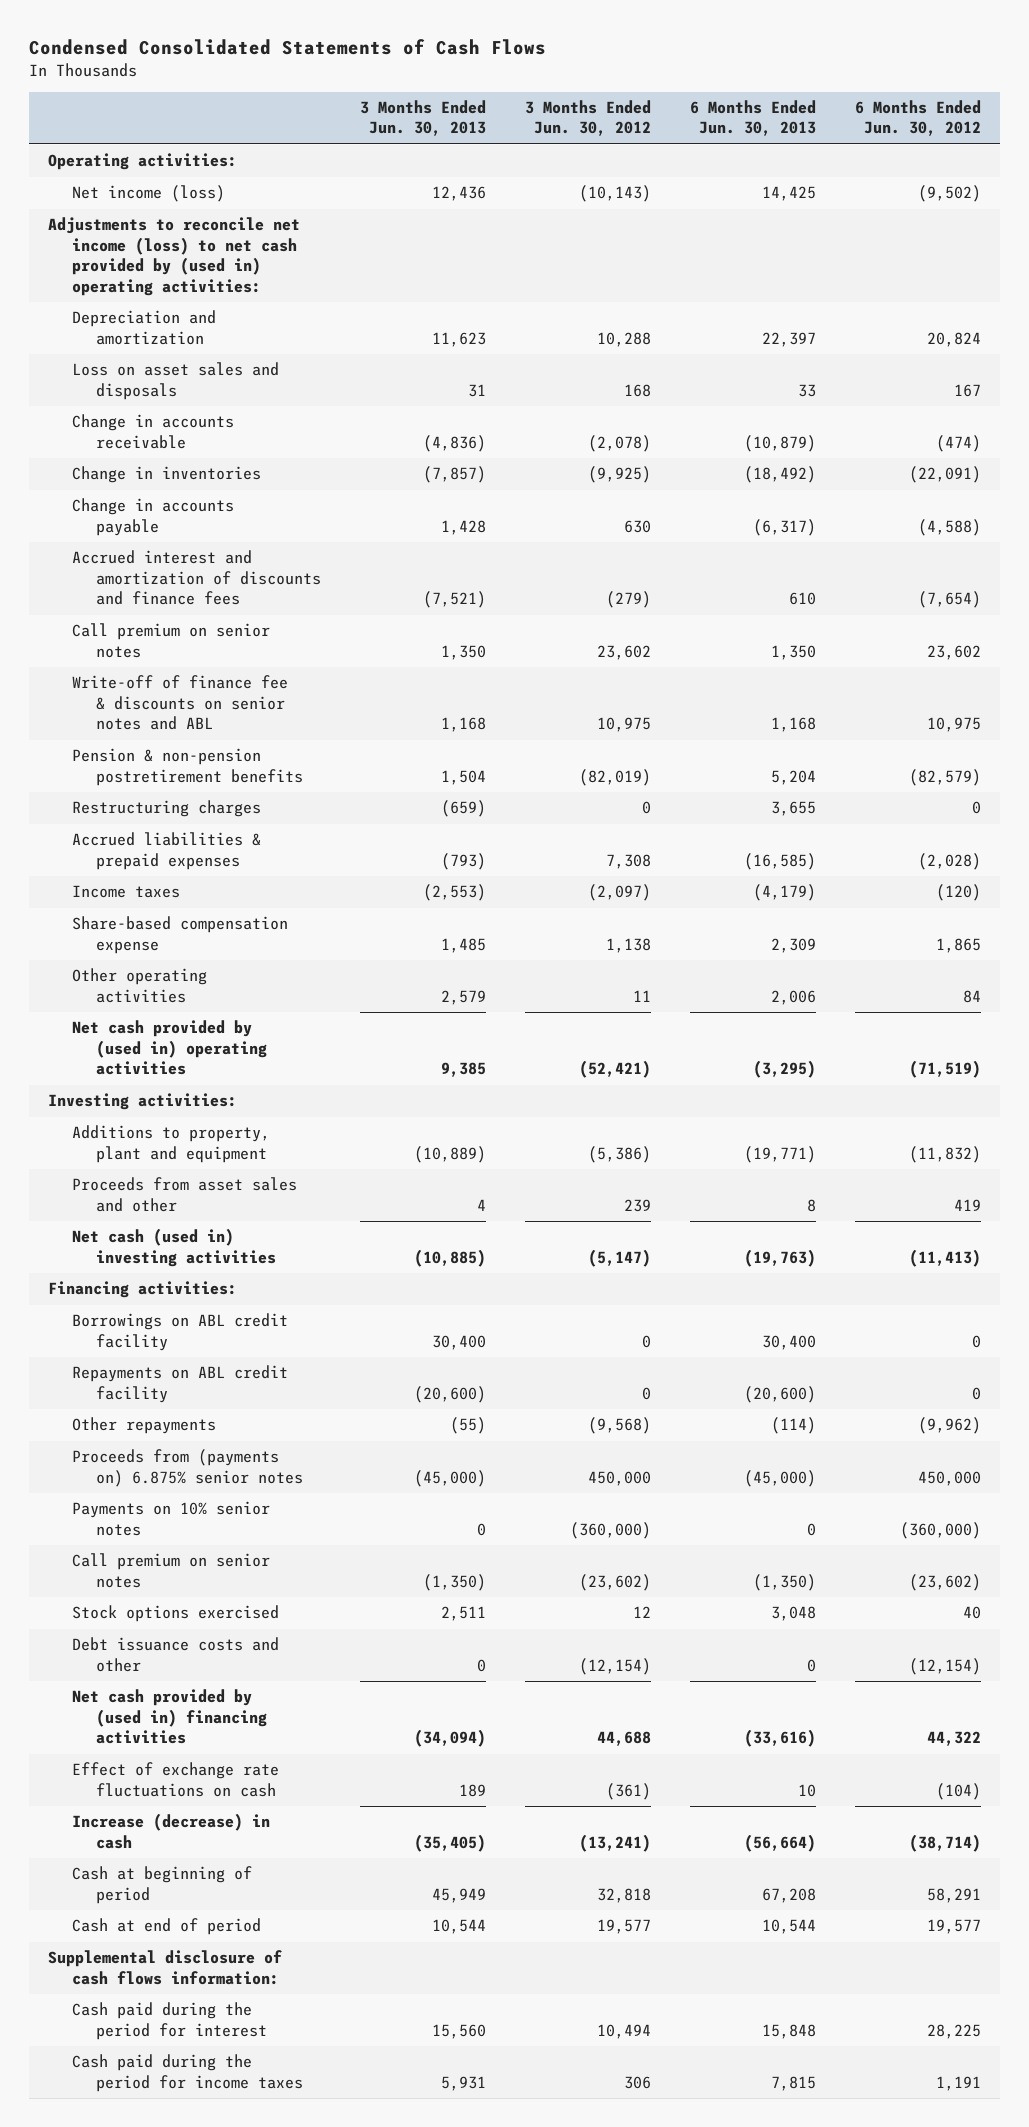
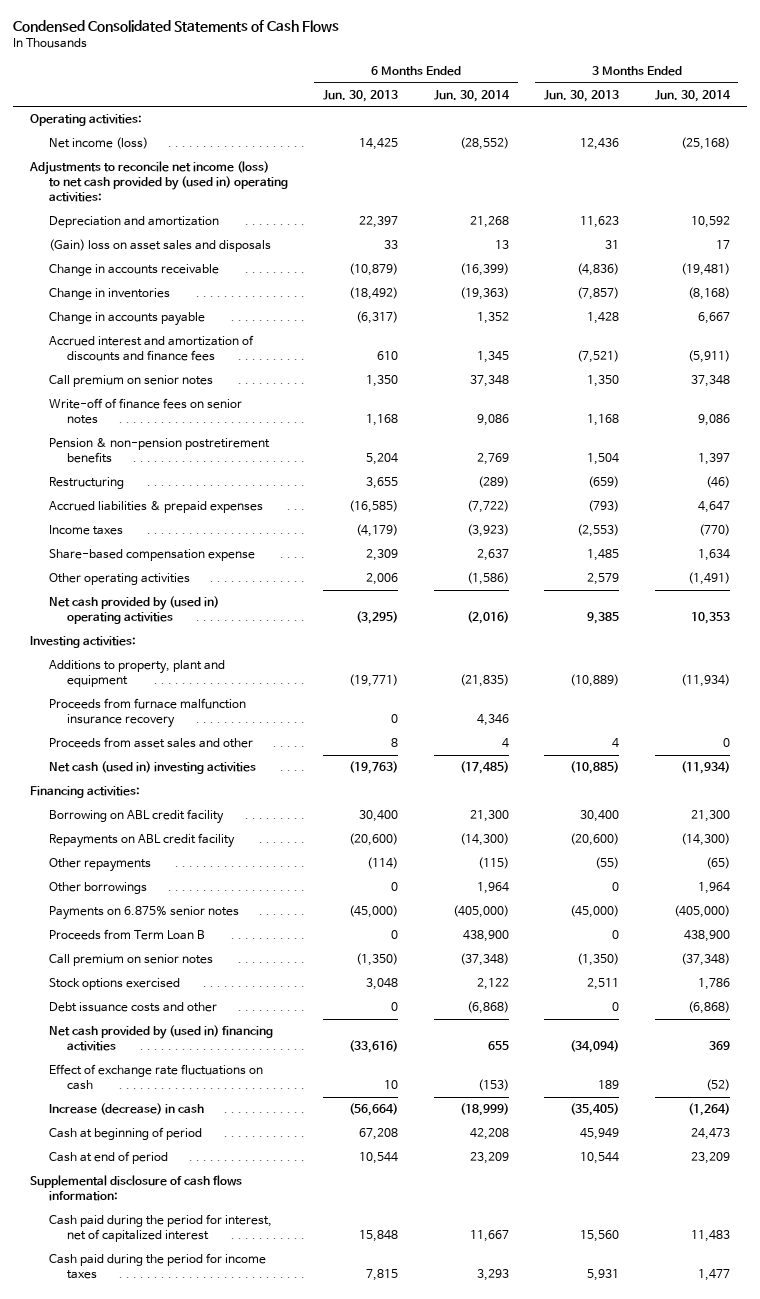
[525,99,652,137] 3 Months Ended Jun. 30, 2012 -> none
[854,99,981,137] 6 Months Ended Jun. 30, 2012 -> none
none -> [433,89,510,102] Jun. 30, 2014
none -> [654,89,731,102] Jun. 30, 2014
[72,362,280,400] Loss on asset sales and disposals -> [48,239,271,253] (Gain) loss on asset sales and disposals
[72,675,289,731] Write-off of finance fee & discounts on senior notes and ABL -> [48,398,242,425] Write-off of finance fees on senior notes
[72,800,262,818] Restructuring charges -> [48,477,124,490] Restructuring
none -> [48,698,246,729] Proceeds from furnace malfunction insurance recovery
[72,1313,289,1351] Borrowings on ABL credit facility -> [48,809,224,825] Borrowing on ABL credit facility
[72,1501,271,1536] Payments on 10% senior notes -> none
none -> [48,882,147,895] Other borrowings
[72,1449,304,1487] Proceeds from (payments on) 6.875% senior notes -> [48,906,239,921] Payments on 6.875% senior notes
none -> [48,929,205,941] Proceeds from Term Loan B
[72,2002,268,2040] Cash paid during the period for interest -> [48,1214,272,1243] Cash paid during the period for interest, net of capitalized interest

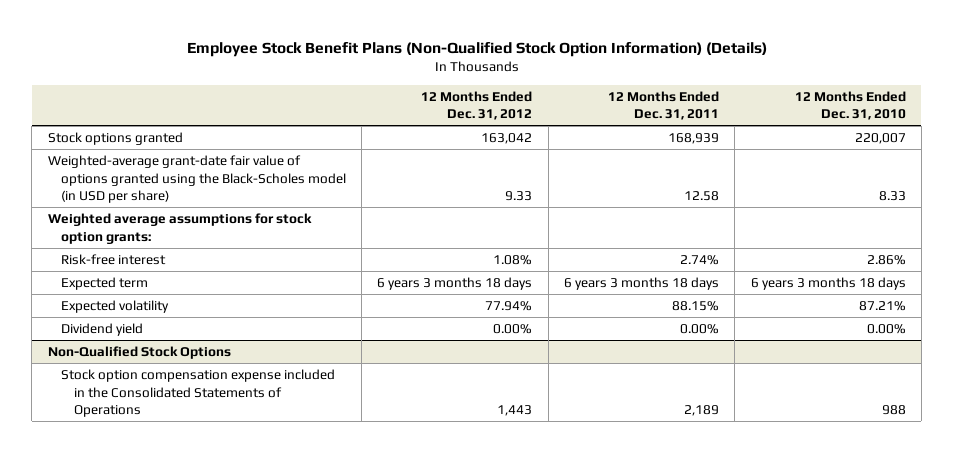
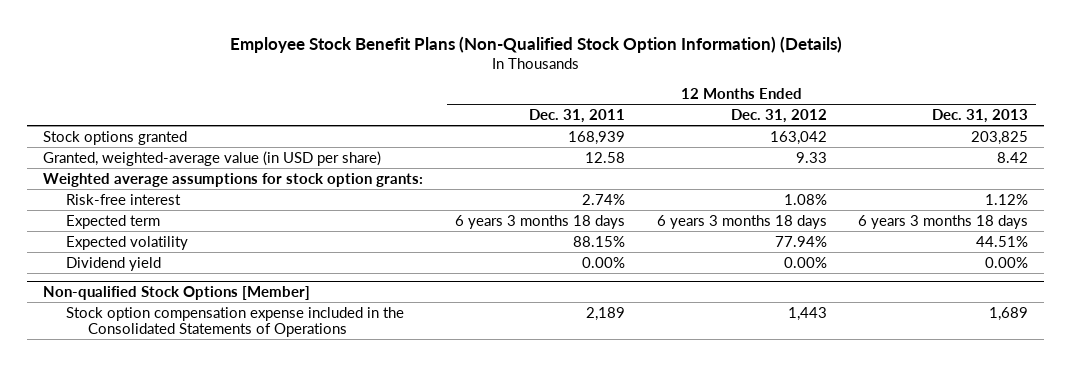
[794,90,906,121] 12 Months Ended Dec. 31, 2010 -> none
none -> [932,108,1029,123] Dec. 31, 2013
[47,154,346,204] Weighted-average grant-date fair value of options granted using the Black-Scholes model (in USD per share) -> [43,150,382,166] Granted, weighted-average value (in USD per share)
[47,345,231,359] Non-Qualified Stock Options -> [43,285,311,300] Non-qualified Stock Options [Member]

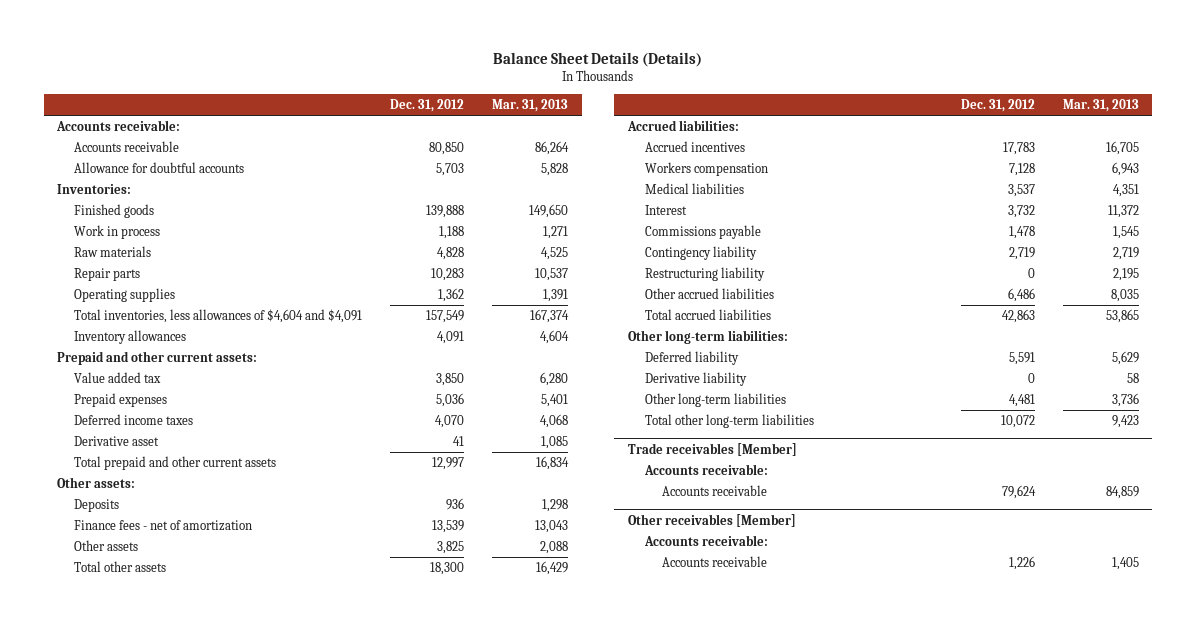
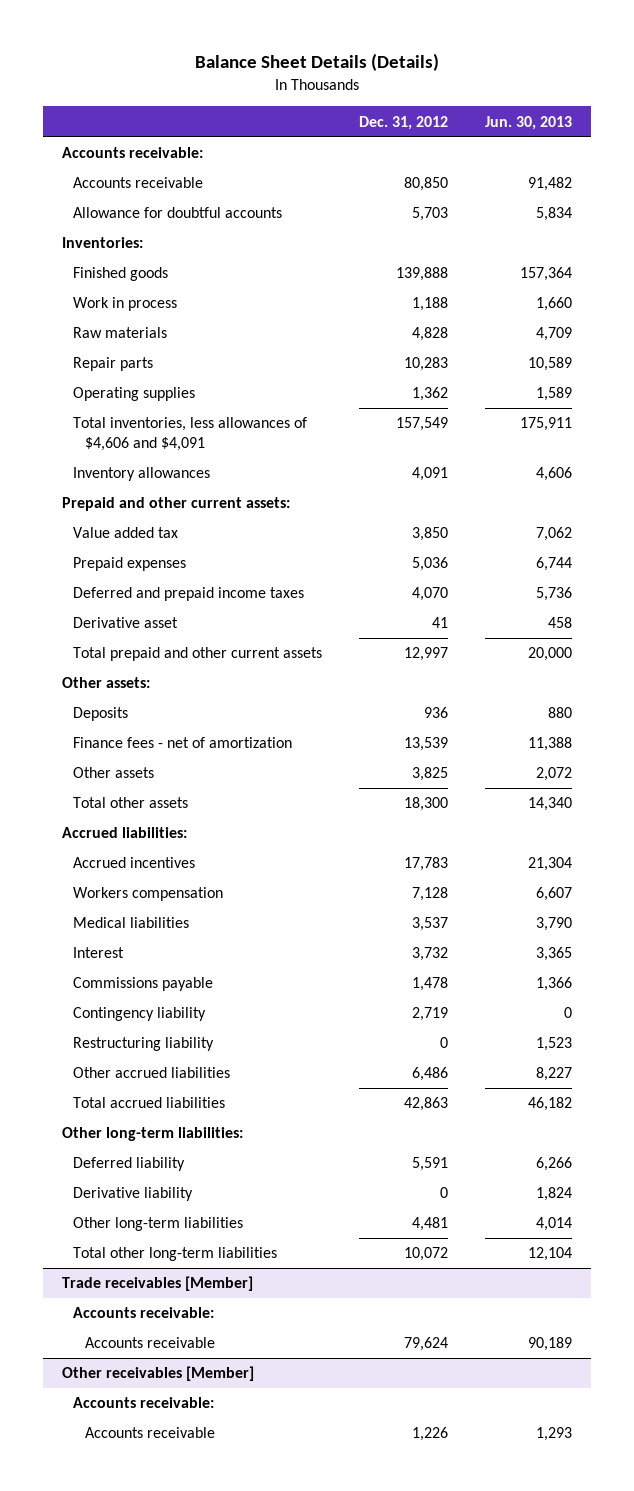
[491,99,568,113] Mar. 31, 2013 -> none
none -> [485,115,573,130] Jun. 30, 2013
[74,308,363,323] Total inventories, less allowances of $4,604 and $4,091 -> [73,417,308,452] Total inventories, less allowances of $4,606 and $4,091
[74,413,194,425] Deferred income taxes -> [73,587,305,602] Deferred and prepaid income taxes

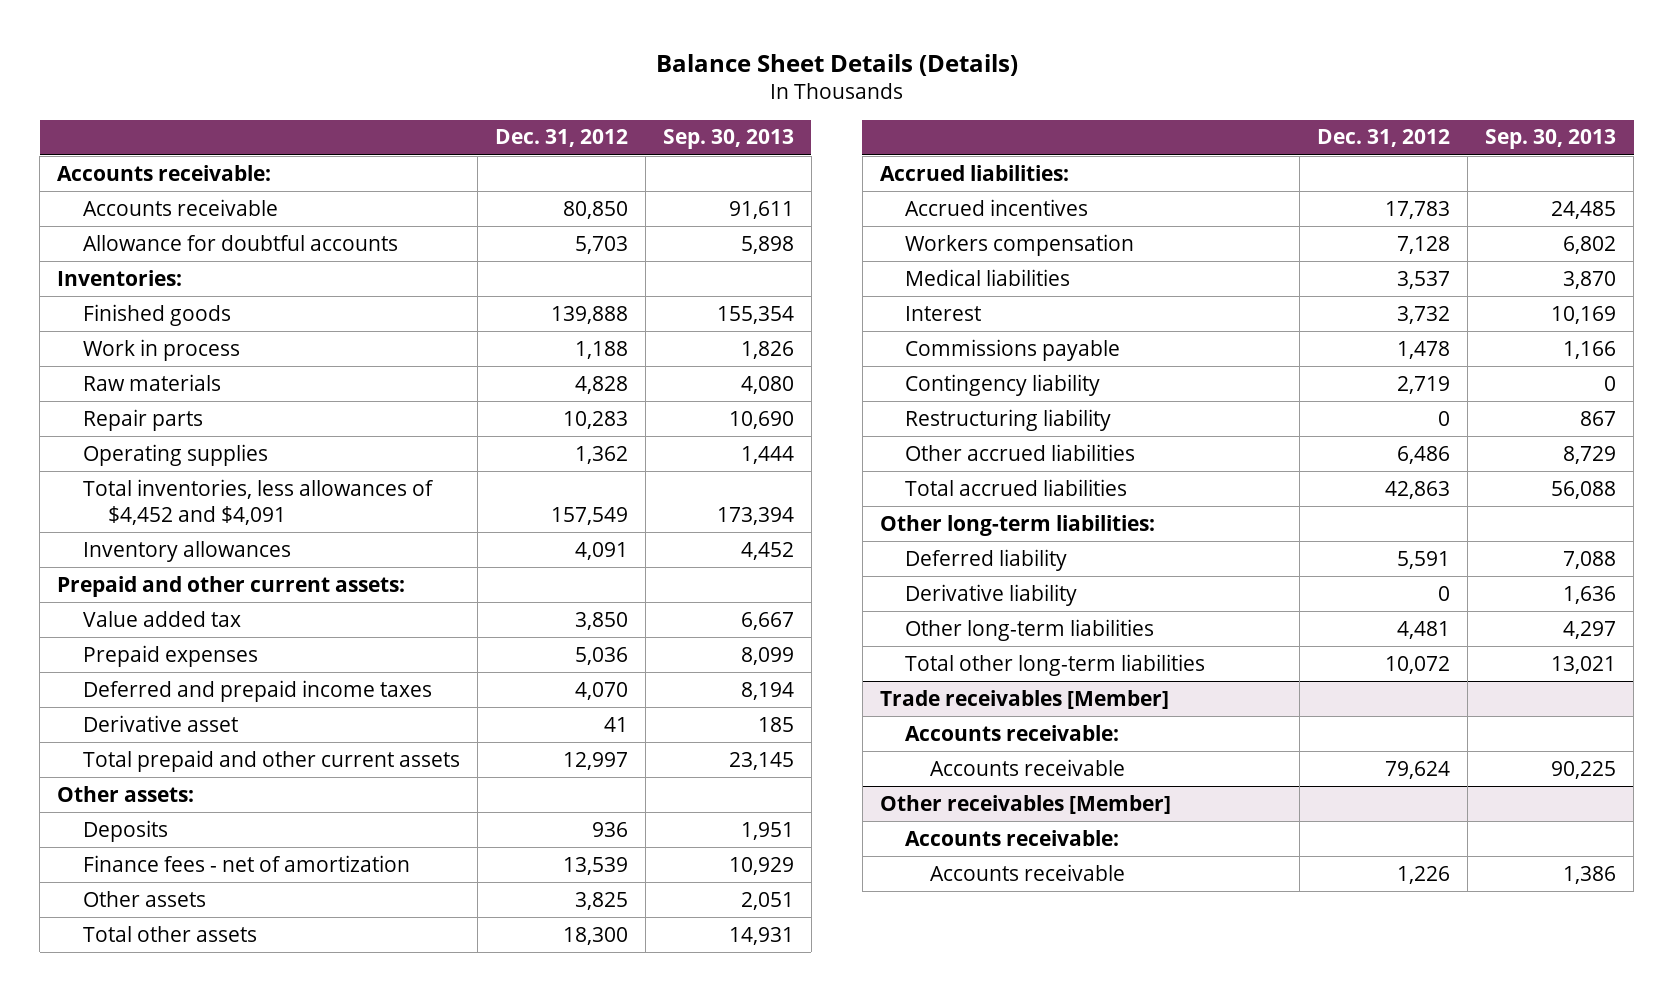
[485,115,573,130] Jun. 30, 2013 -> none
none -> [662,129,794,150] Sep. 30, 2013
[73,417,308,452] Total inventories, less allowances of $4,606 and $4,091 -> [82,478,434,525] Total inventories, less allowances of $4,452 and $4,091

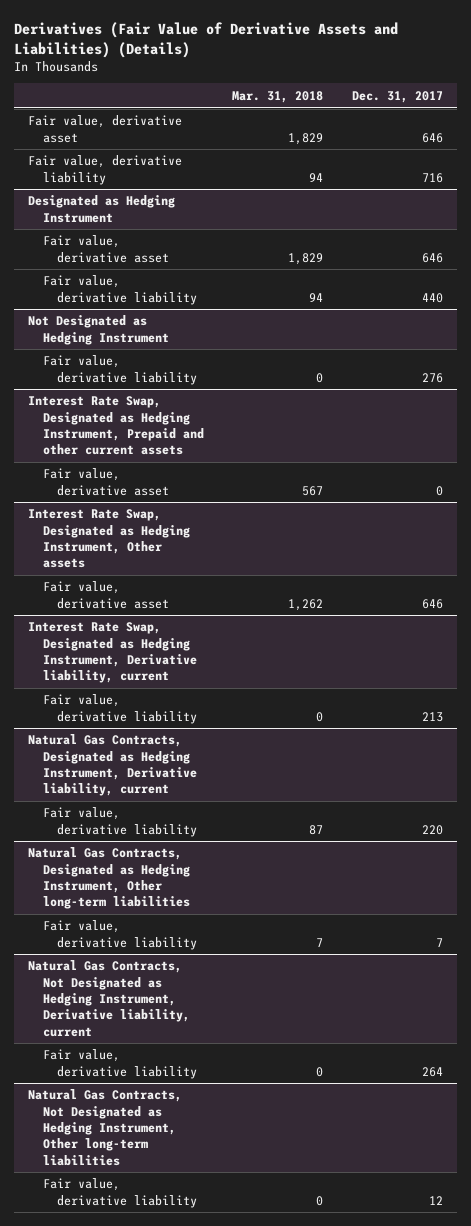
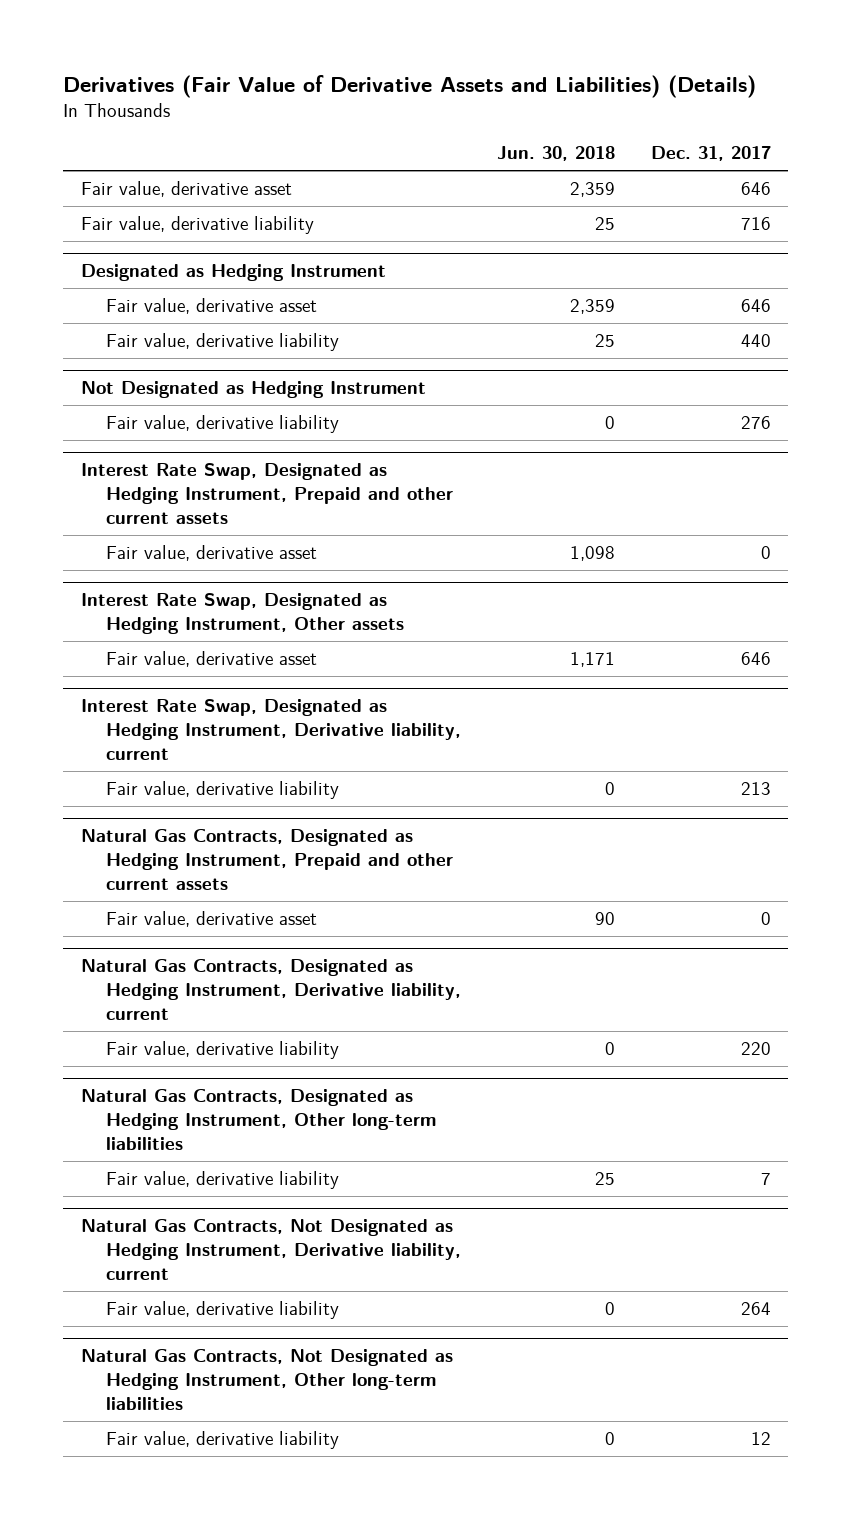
[232,90,324,103] Mar. 31, 2018 -> none
none -> [497,146,616,162] Jun. 30, 2018
none -> [81,828,454,890] Natural Gas Contracts, Designated as Hedging Instrument, Prepaid and other current assets
none -> [106,910,318,927] Fair value, derivative asset

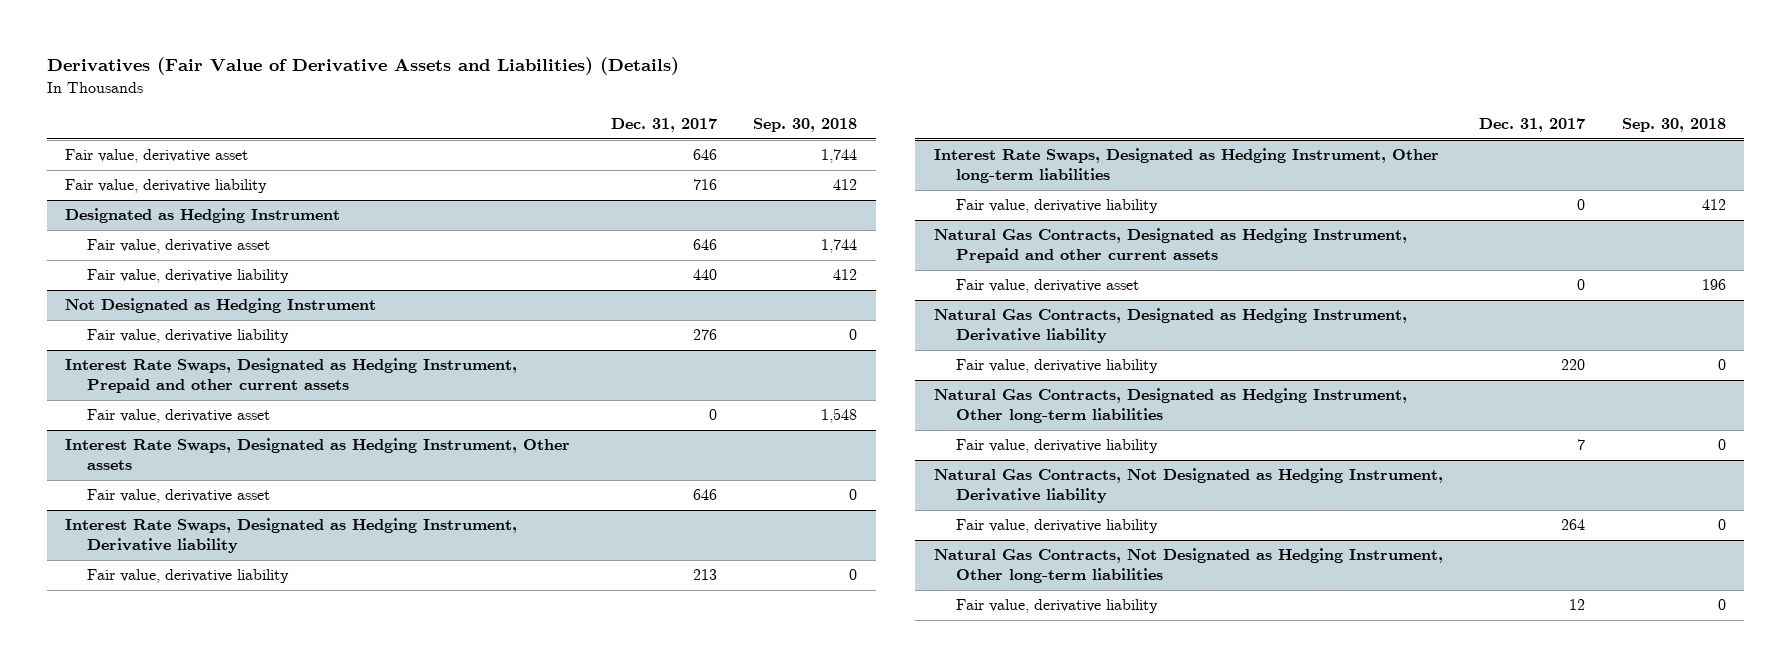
[497,146,616,162] Jun. 30, 2018 -> none
none -> [753,117,858,132] Sep. 30, 2018
[81,462,454,524] Interest Rate Swap, Designated as Hedging Instrument, Prepaid and other current assets -> [64,358,517,394] Interest Rate Swaps, Designated as Hedging Instrument, Prepaid and other current assets
[81,592,405,634] Interest Rate Swap, Designated as Hedging Instrument, Other assets -> [64,438,570,471] Interest Rate Swaps, Designated as Hedging Instrument, Other assets
[81,698,462,760] Interest Rate Swap, Designated as Hedging Instrument, Derivative liability, current -> [64,518,517,554] Interest Rate Swaps, Designated as Hedging Instrument, Derivative liability
none -> [933,148,1439,184] Interest Rate Swaps, Designated as Hedging Instrument, Other long-term liabilities
none -> [955,199,1158,214] Fair value, derivative liability
[81,958,462,1020] Natural Gas Contracts, Designated as Hedging Instrument, Derivative liability, current -> [933,308,1407,344] Natural Gas Contracts, Designated as Hedging Instrument, Derivative liability
[81,1218,462,1280] Natural Gas Contracts, Not Designated as Hedging Instrument, Derivative liability, current -> [933,468,1443,504] Natural Gas Contracts, Not Designated as Hedging Instrument, Derivative liability

